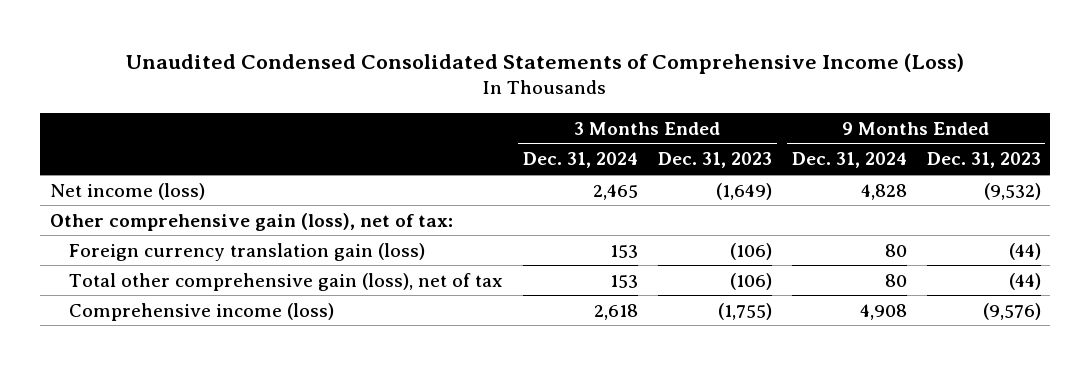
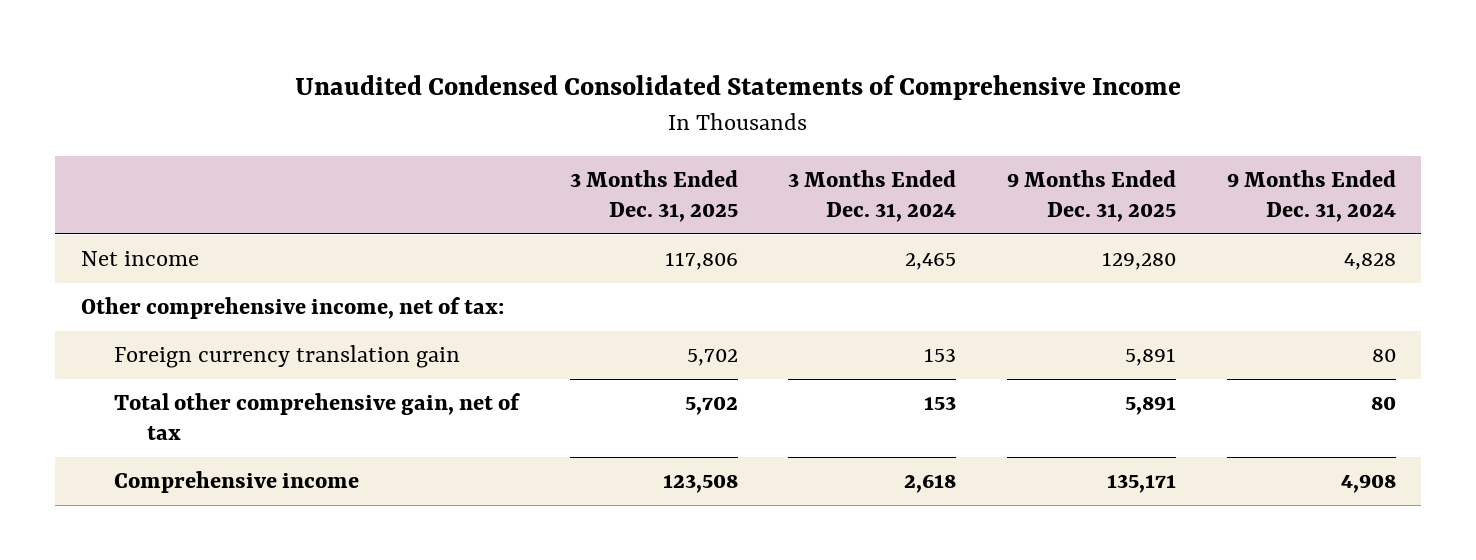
[126,52,965,74] Unaudited Condensed Consolidated Statements of Comprehensive Income (Loss) -> [295,75,1182,101] Unaudited Condensed Consolidated Statements of Comprehensive Income
[657,152,772,169] Dec. 31, 2023 -> none
[926,152,1041,169] Dec. 31, 2023 -> none
none -> [569,170,738,223] 3 Months Ended Dec. 31, 2025
none -> [1007,170,1177,223] 9 Months Ended Dec. 31, 2025
[49,182,205,200] Net income (loss) -> [80,251,199,267] Net income
[49,212,453,231] Other comprehensive gain (loss), net of tax: -> [80,297,504,320] Other comprehensive income, net of tax:
[69,242,426,261] Foreign currency translation gain (loss) -> [113,345,460,369] Foreign currency translation gain
[69,272,504,291] Total other comprehensive gain (loss), net of tax -> [113,393,520,441] Total other comprehensive gain, net of tax
[69,302,335,321] Comprehensive income (loss) -> [113,471,359,494] Comprehensive income

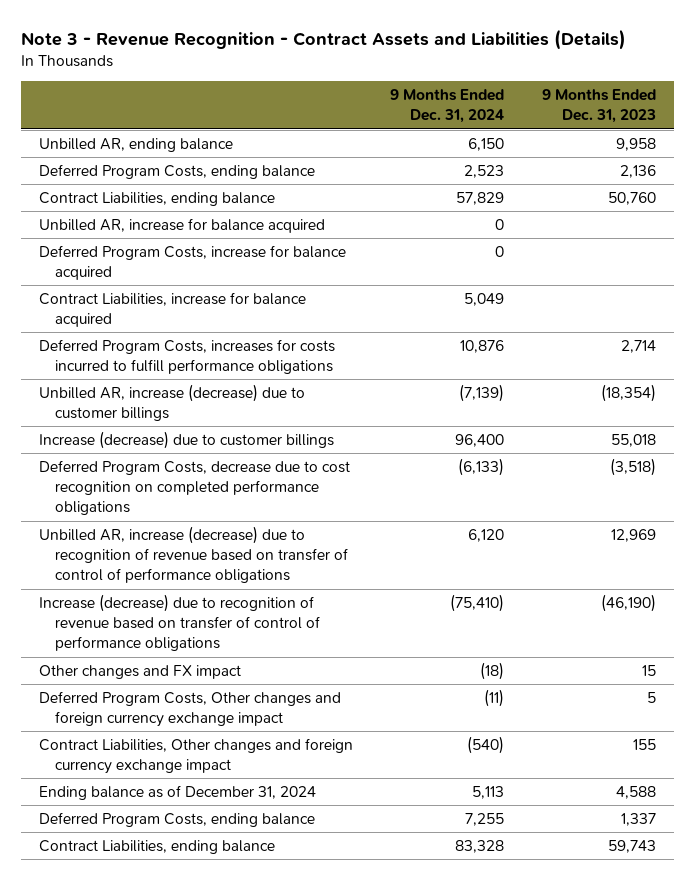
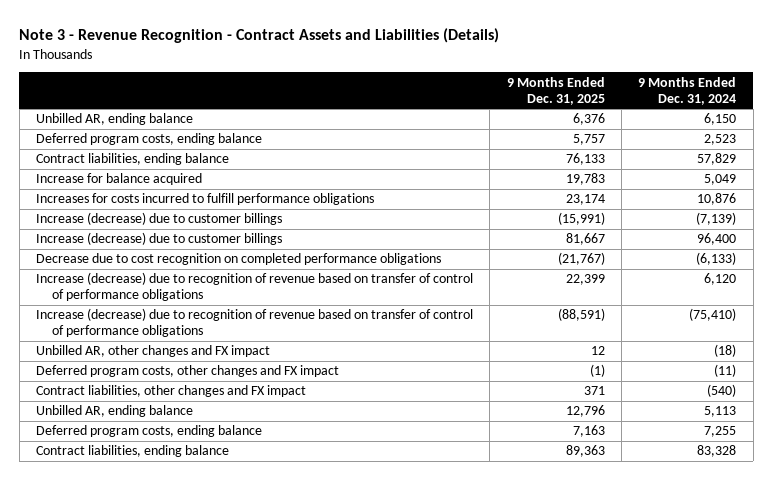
[541,89,656,124] 9 Months Ended Dec. 31, 2023 -> none
none -> [506,76,605,105] 9 Months Ended Dec. 31, 2025
[39,217,326,233] Unbilled AR, increase for balance acquired -> none
[39,244,347,281] Deferred Program Costs, increase for balance acquired -> none
[39,163,316,179] Deferred Program Costs, ending balance -> [36,133,263,146] Deferred program costs, ending balance
[39,191,276,206] Contract Liabilities, ending balance -> [36,153,230,166] Contract liabilities, ending balance
[39,291,307,328] Contract Liabilities, increase for balance acquired -> [36,173,203,186] Increase for balance acquired
[39,338,336,375] Deferred Program Costs, increases for costs incurred to fulfill performance obligations -> [36,193,375,206] Increases for costs incurred to fulfill performance obligations
[39,383,306,422] Unbilled AR, increase (decrease) due to customer billings -> [36,212,283,226] Increase (decrease) due to customer billings
[39,459,351,516] Deferred Program Costs, decrease due to cost recognition on completed performance obligations -> [36,253,442,266] Decrease due to cost recognition on completed performance obligations
[39,525,349,584] Unbilled AR, increase (decrease) due to recognition of revenue based on transfer of control of performance obligations -> [36,272,474,302] Increase (decrease) due to recognition of revenue based on transfer of control of performance obligations
[39,664,242,679] Other changes and FX impact -> [36,345,271,358] Unbilled AR, other changes and FX impact
[39,690,342,728] Deferred Program Costs, Other changes and foreign currency exchange impact -> [36,365,340,378] Deferred program costs, other changes and FX impact
[39,737,354,775] Contract Liabilities, Other changes and foreign currency exchange impact -> [36,385,307,398] Contract liabilities, other changes and FX impact
[39,784,317,800] Ending balance as of December 31, 2024 -> [36,405,194,418] Unbilled AR, ending balance
[39,811,316,827] Deferred Program Costs, ending balance -> [36,425,263,438] Deferred program costs, ending balance
[39,839,276,854] Contract Liabilities, ending balance -> [36,445,230,458] Contract liabilities, ending balance

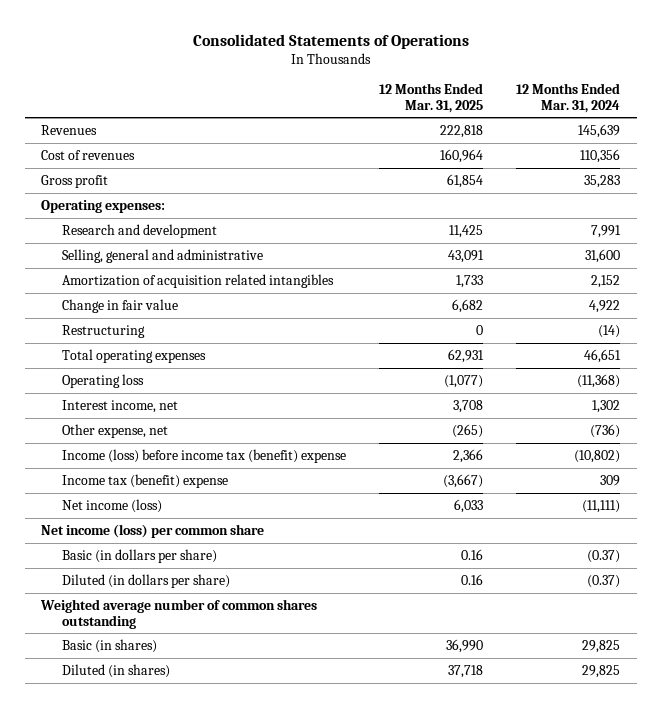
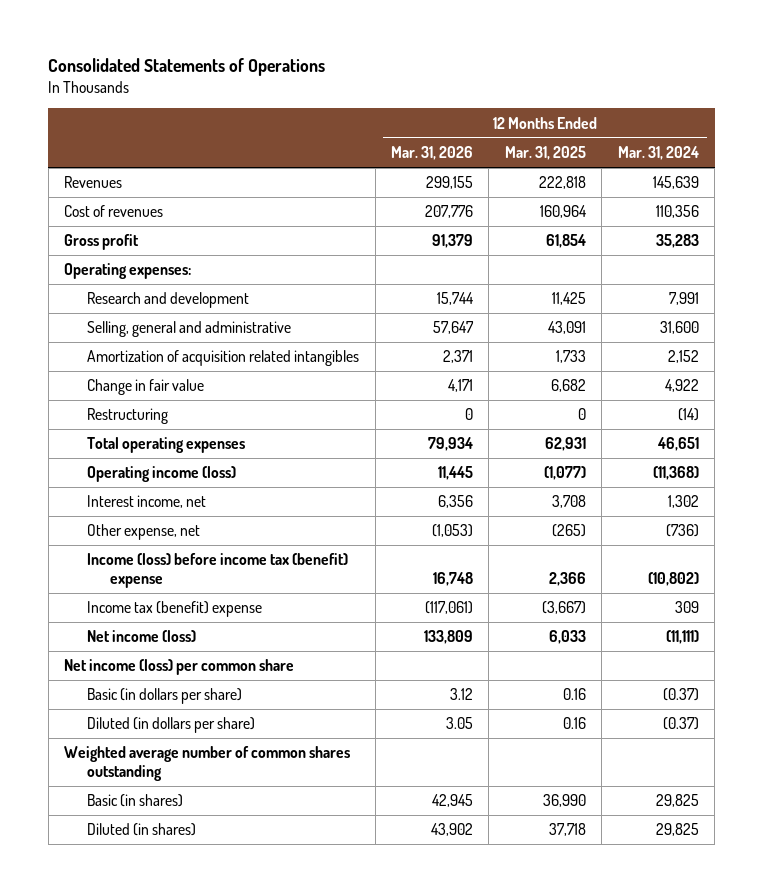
none -> [391,146,474,161] Mar. 31, 2026
[62,373,145,388] Operating loss -> [87,466,237,483] Operating income (loss)

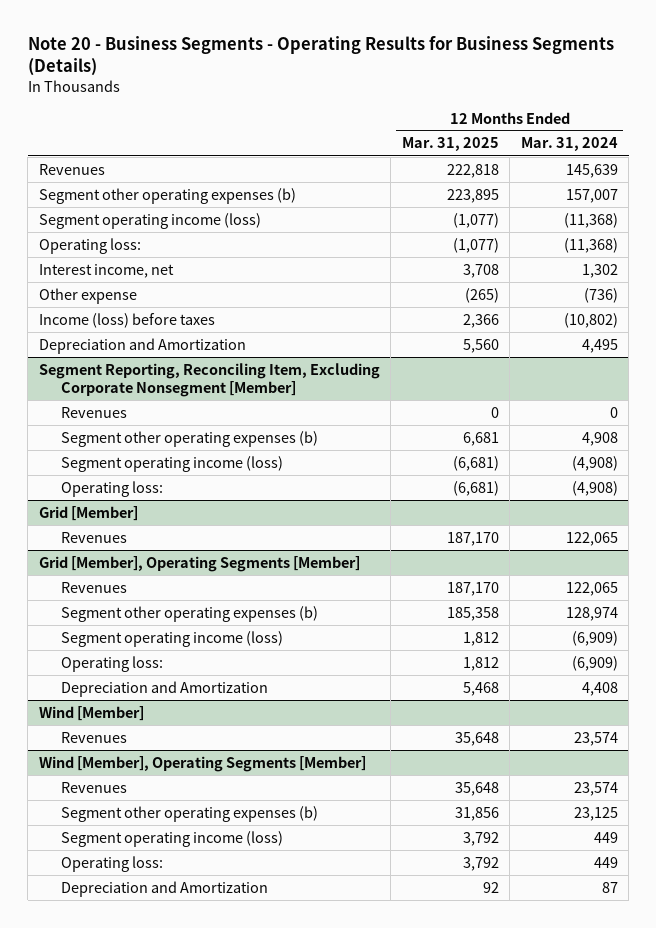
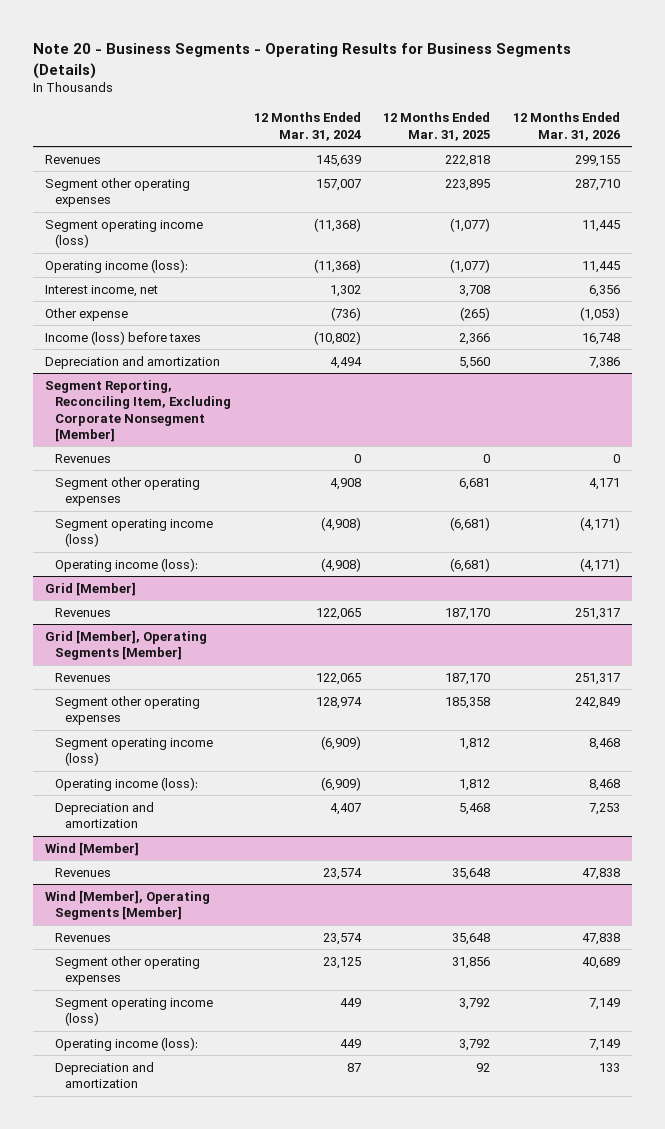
none -> [513,112,621,141] 12 Months Ended Mar. 31, 2026
[38,187,296,204] Segment other operating expenses (b) -> [44,177,190,208] Segment other operating expenses
[38,237,141,254] Operating loss: -> [44,258,188,273] Operating income (loss):
[38,337,246,354] Depreciation and Amortization -> [44,355,220,369] Depreciation and amortization
[581,338,618,353] 4,495 -> [329,356,362,369] 4,494
[61,430,319,447] Segment other operating expenses (b) -> [54,476,200,507] Segment other operating expenses
[61,480,164,497] Operating loss: -> [54,557,198,572] Operating income (loss):
[61,605,319,622] Segment other operating expenses (b) -> [54,695,200,726] Segment other operating expenses
[61,655,164,672] Operating loss: -> [54,776,198,791] Operating income (loss):
[61,680,269,697] Depreciation and Amortization -> [54,801,154,829] Depreciation and amortization
[581,681,618,696] 4,408 -> [329,802,361,815] 4,407
[61,805,319,822] Segment other operating expenses (b) -> [54,955,200,986] Segment other operating expenses
[61,855,164,872] Operating loss: -> [54,1036,198,1051] Operating income (loss):
[61,880,269,897] Depreciation and Amortization -> [54,1061,154,1089] Depreciation and amortization

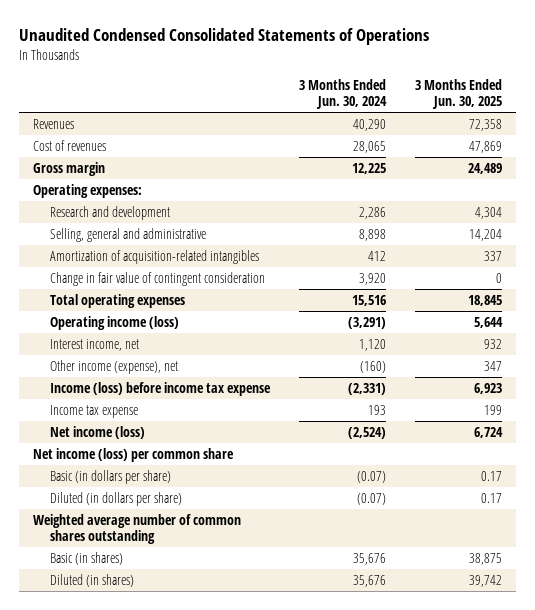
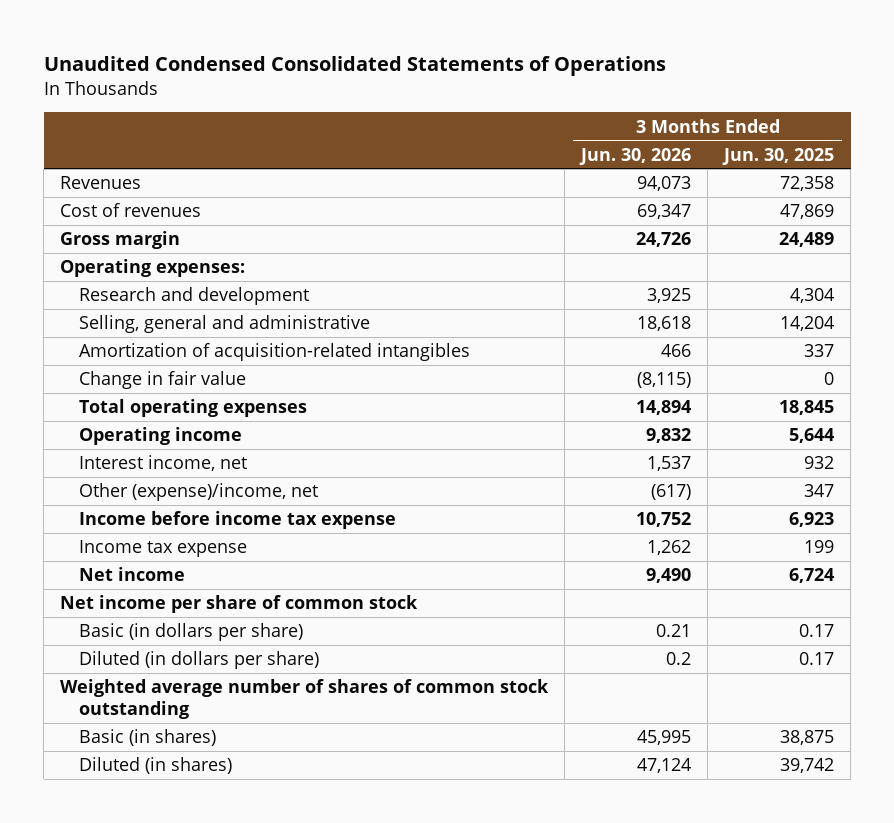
[298,78,387,110] 3 Months Ended Jun. 30, 2024 -> none
none -> [579,147,692,165] Jun. 30, 2026
[49,271,265,286] Change in fair value of contingent consideration -> [78,371,246,390] Change in fair value
[49,315,179,330] Operating income (loss) -> [78,427,242,446] Operating income
[49,359,178,374] Other income (expense), net -> [78,483,318,502] Other (expense)/income, net
[49,381,271,396] Income (loss) before income tax expense -> [78,511,396,530] Income before income tax expense
[49,425,145,439] Net income (loss) -> [78,567,185,582] Net income
[33,447,235,462] Net income (loss) per common share -> [60,595,419,614] Net income per share of common stock
[33,513,242,545] Weighted average number of common shares outstanding -> [60,679,550,720] Weighted average number of shares of common stock outstanding

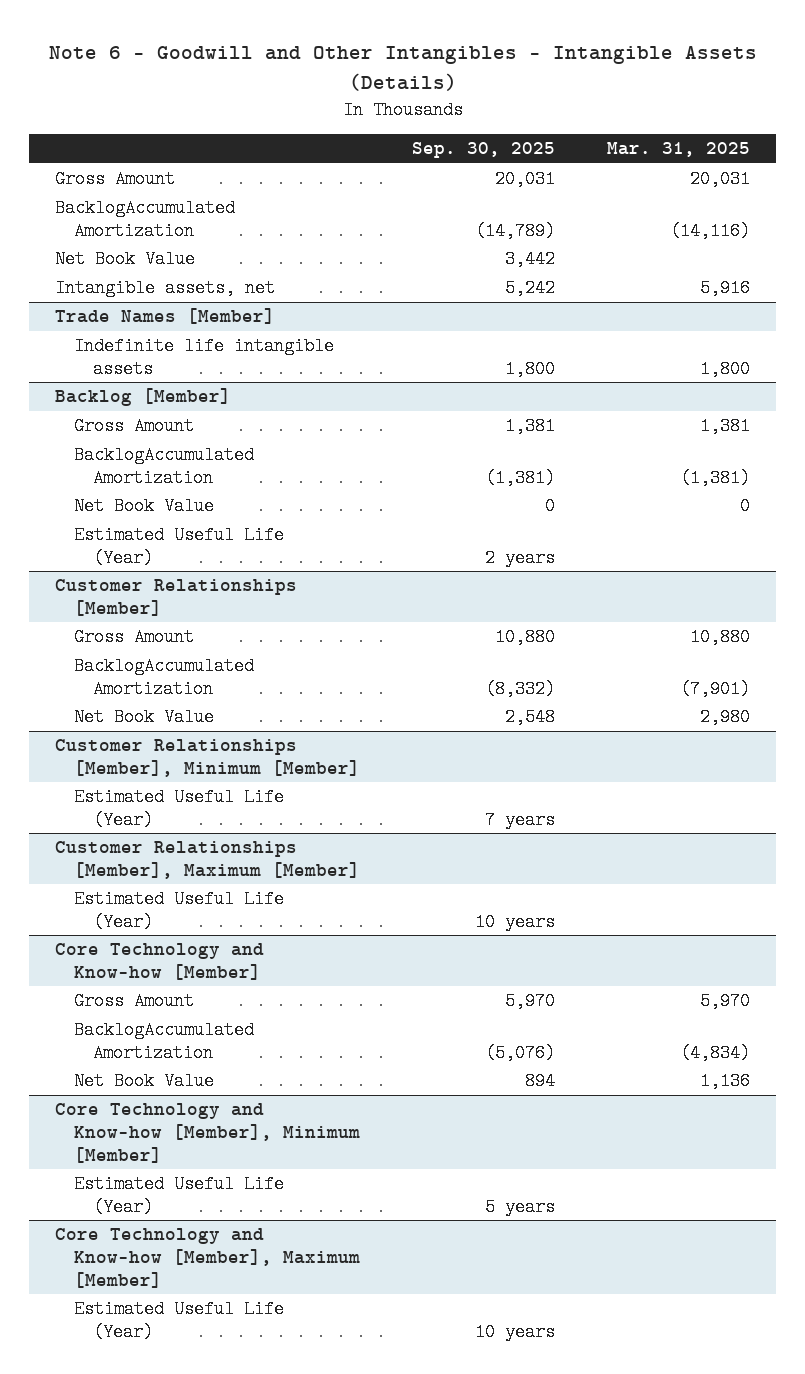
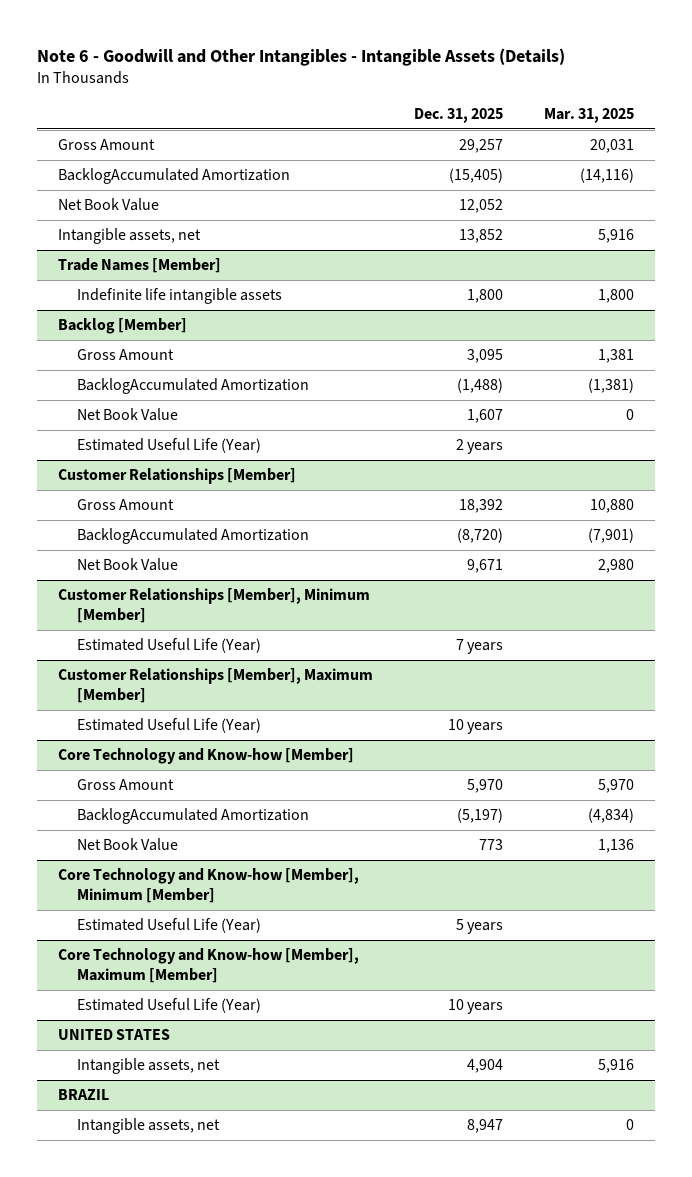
[412,142,556,159] Sep. 30, 2025 -> none
none -> [414,108,504,124] Dec. 31, 2025
none -> [57,1029,170,1041] UNITED STATES
none -> [77,1058,221,1075] Intangible assets, net
none -> [57,1089,109,1101] BRAZIL
none -> [77,1118,221,1135] Intangible assets, net

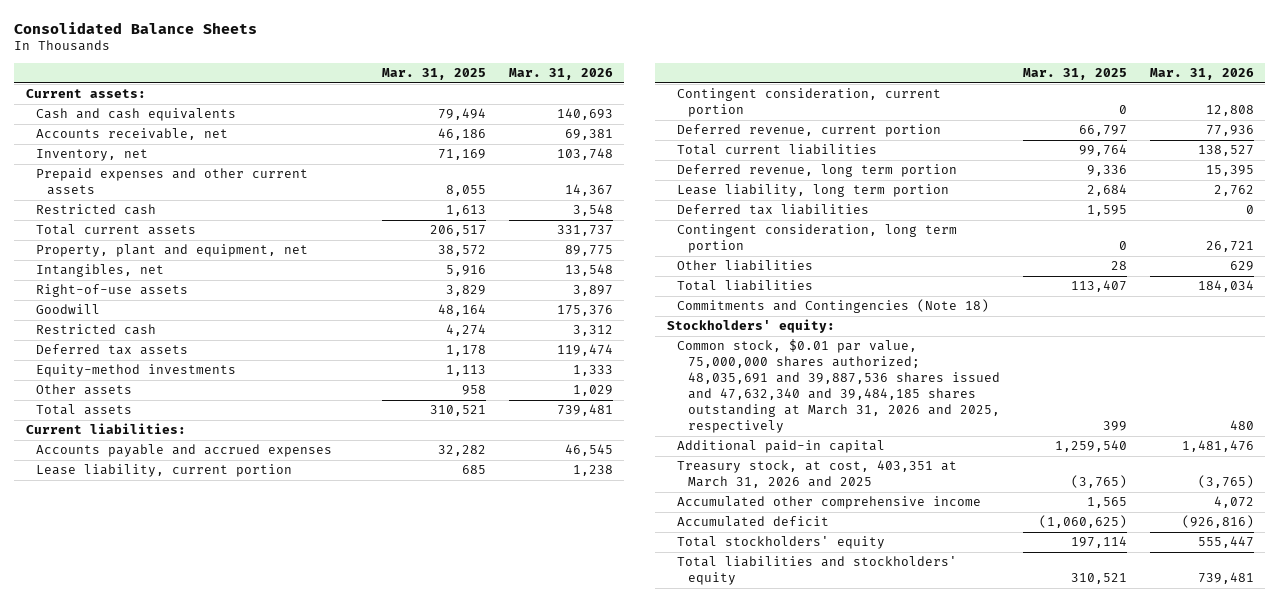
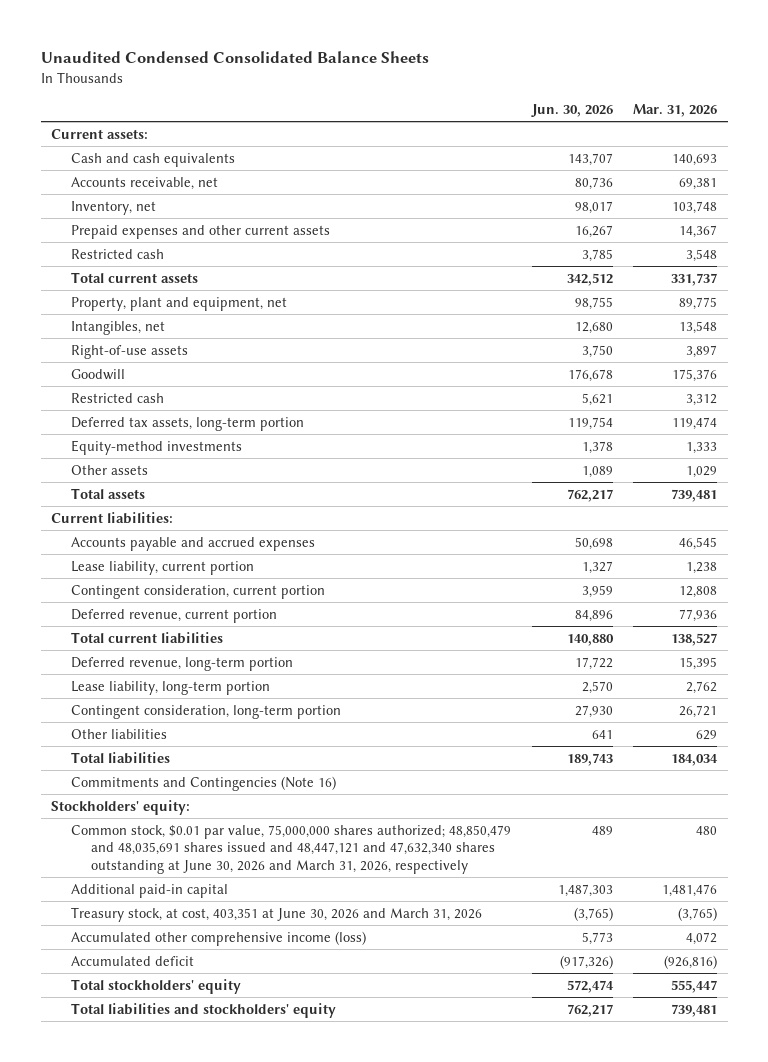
[14,21,258,34] Consolidated Balance Sheets -> [40,51,429,64] Unaudited Condensed Consolidated Balance Sheets
[381,68,486,81] Mar. 31, 2025 -> none
none -> [530,104,613,118] Jun. 30, 2026
[36,344,189,356] Deferred tax assets -> [70,416,304,431] Deferred tax assets, long-term portion
[677,204,870,216] Deferred tax liabilities -> none
[677,164,958,178] Deferred revenue, long term portion -> [70,656,293,671] Deferred revenue, long-term portion
[677,184,950,198] Lease liability, long term portion -> [70,680,270,695] Lease liability, long-term portion
[677,224,958,254] Contingent consideration, long term portion -> [70,704,341,719] Contingent consideration, long-term portion
[677,299,990,314] Commitments and Contingencies (Note 18) -> [70,775,336,791] Commitments and Contingencies (Note 16)
[677,339,1001,434] Common stock, $0.01 par value, 75,000,000 shares authorized; 48,035,691 and 39,887,536 shares issued and 47,632,340 and 39,484,185 shares outstanding at March 31, 2026 and 2025, respectively -> [70,824,511,875] Common stock, $0.01 par value, 75,000,000 shares authorized; 48,850,479 and 48,035,691 shares issued and 48,447,121 and 47,632,340 shares outstanding at June 30, 2026 and March 31, 2026, respectively
[677,460,958,489] Treasury stock, at cost, 403,351 at March 31, 2026 and 2025 -> [70,906,482,922] Treasury stock, at cost, 403,351 at June 30, 2026 and March 31, 2026
[677,496,982,510] Accumulated other comprehensive income -> [70,930,366,946] Accumulated other comprehensive income (loss)

